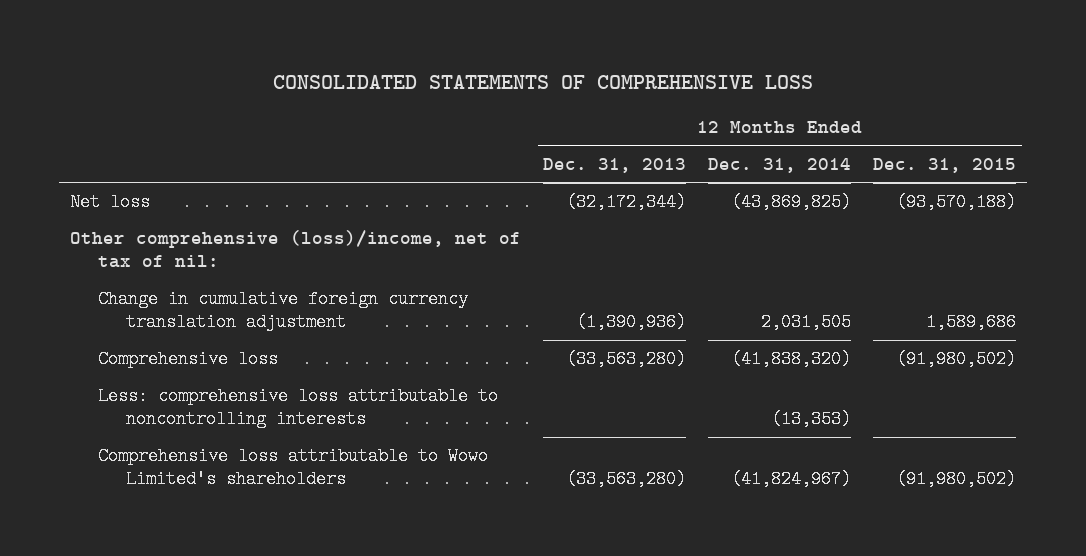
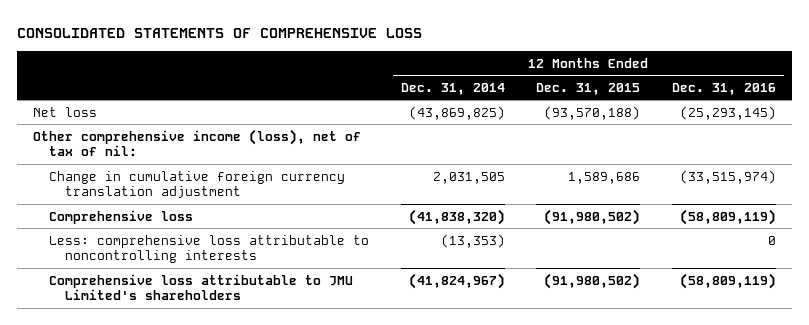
[543,157,687,173] Dec. 31, 2013 -> none
none -> [671,82,776,95] Dec. 31, 2016
[70,230,522,269] Other comprehensive (loss)/income, net of tax of nil: -> [33,128,362,157] Other comprehensive income (loss), net of tax of nil:
[98,447,489,489] Comprehensive loss attributable to Wowo Limited's shareholders -> [49,273,354,301] Comprehensive loss attributable to JMU Limited's shareholders

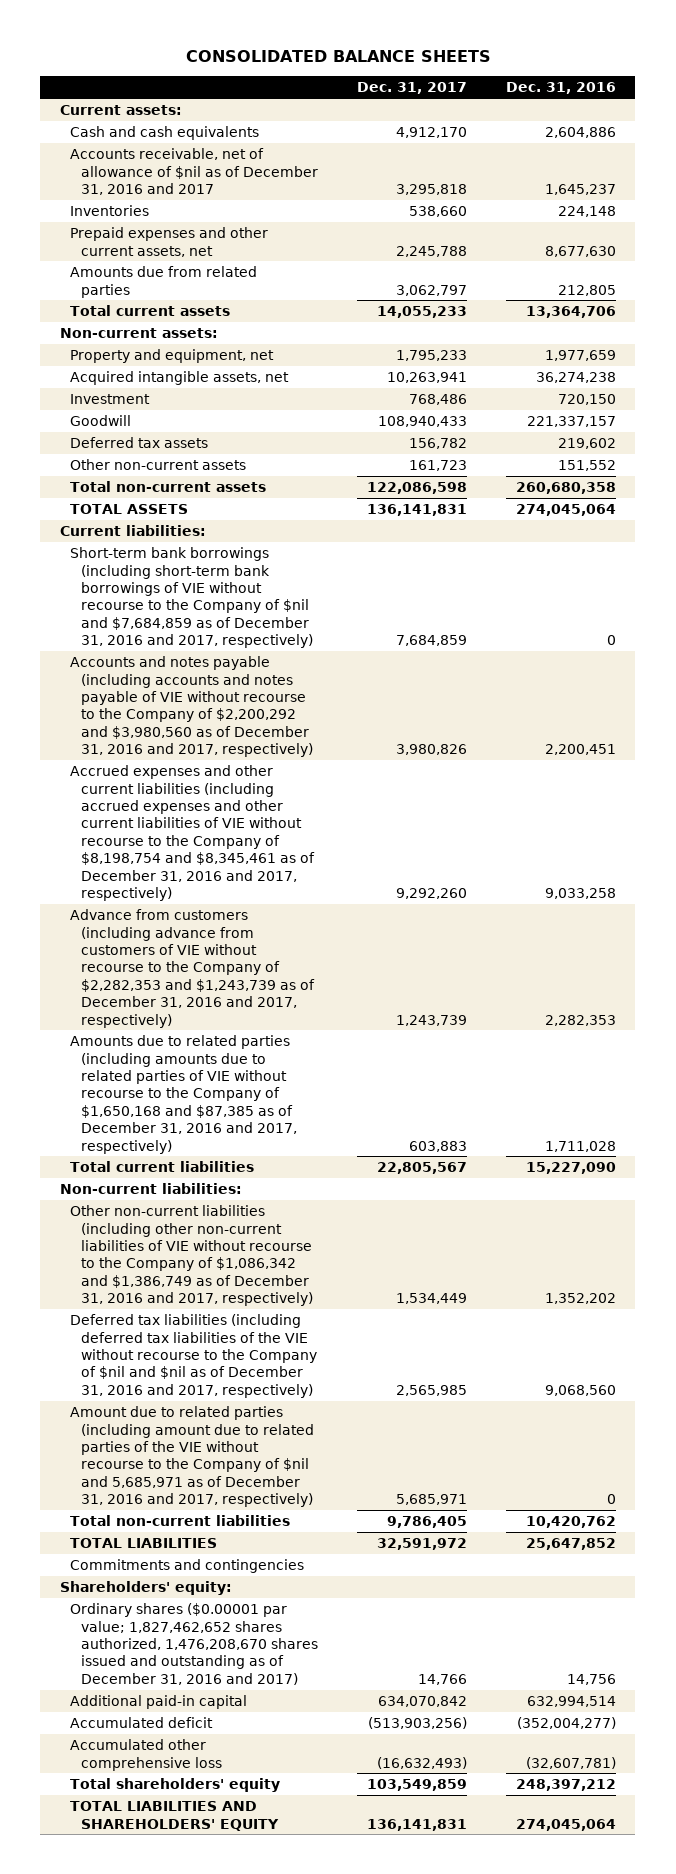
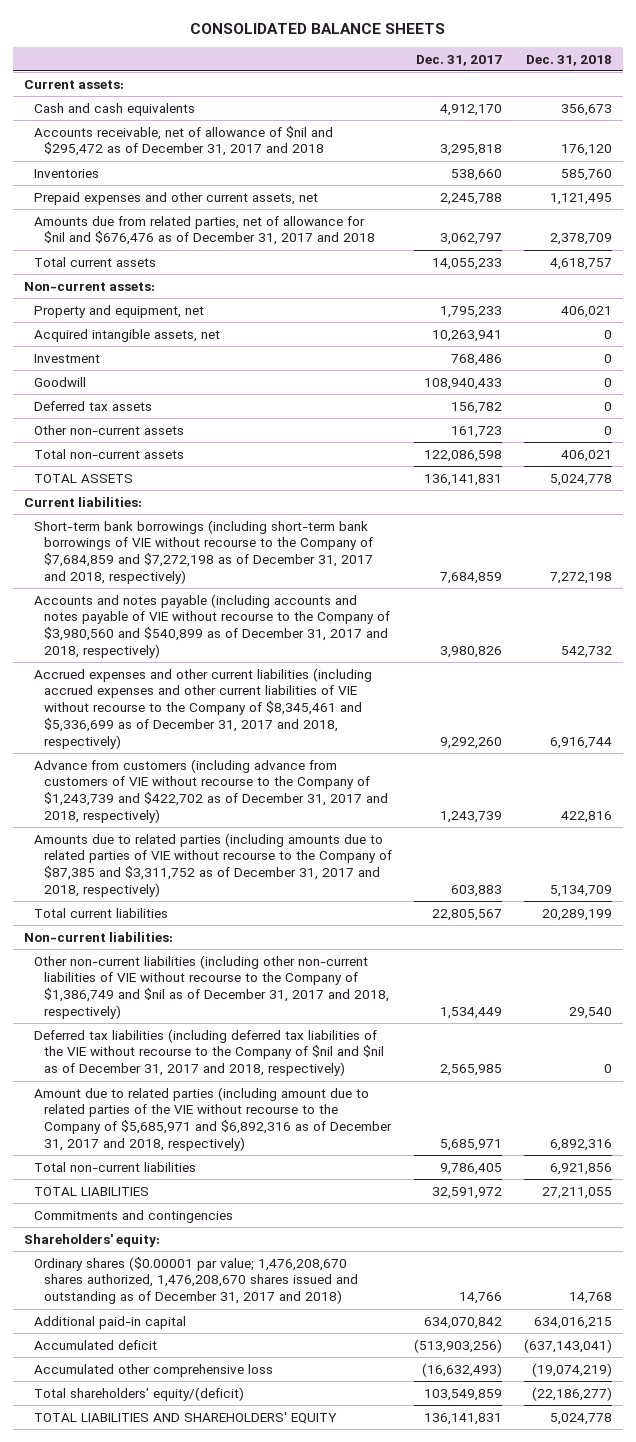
[505,82,616,95] Dec. 31, 2016 -> none
none -> [525,54,612,66] Dec. 31, 2018
[70,148,318,195] Accounts receivable, net of allowance of $nil as of December 31, 2016 and 2017 -> [33,125,333,157] Accounts receivable, net of allowance of $nil and $295,472 as of December 31, 2017 and 2018
[70,266,258,298] Amounts due from related parties -> [33,215,375,246] Amounts due from related parties, net of allowance for $nil and $676,476 as of December 31, 2017 and 2018
[70,547,313,649] Short-term bank borrowings (including short-term bank borrowings of VIE without recourse to the Company of $nil and $7,684,859 as of December 31, 2016 and 2017, respectively) -> [33,519,373,585] Short-term bank borrowings (including short-term bank borrowings of VIE without recourse to the Company of $7,684,859 and $7,272,198 as of December 31, 2017 and 2018, respectively)
[70,656,313,758] Accounts and notes payable (including accounts and notes payable of VIE without recourse to the Company of $2,200,292 and $3,980,560 as of December 31, 2016 and 2017, respectively) -> [33,593,390,659] Accounts and notes payable (including accounts and notes payable of VIE without recourse to the Company of $3,980,560 and $540,899 as of December 31, 2017 and 2018, respectively)
[70,765,315,901] Accrued expenses and other current liabilities (including accrued expenses and other current liabilities of VIE without recourse to the Company of $8,198,754 and $8,345,461 as of December 31, 2016 and 2017, respectively) -> [33,667,372,749] Accrued expenses and other current liabilities (including accrued expenses and other current liabilities of VIE without recourse to the Company of $8,345,461 and $5,336,699 as of December 31, 2017 and 2018, respectively)
[70,909,315,1028] Advance from customers (including advance from customers of VIE without recourse to the Company of $2,282,353 and $1,243,739 as of December 31, 2016 and 2017, respectively) -> [33,758,388,824] Advance from customers (including advance from customers of VIE without recourse to the Company of $1,243,739 and $422,702 as of December 31, 2017 and 2018, respectively)
[70,1035,297,1154] Amounts due to related parties (including amounts due to related parties of VIE without recourse to the Company of $1,650,168 and $87,385 as of December 31, 2016 and 2017, respectively) -> [33,832,392,898] Amounts due to related parties (including amounts due to related parties of VIE without recourse to the Company of $87,385 and $3,311,752 as of December 31, 2017 and 2018, respectively)
[70,1205,313,1307] Other non-current liabilities (including other non-current liabilities of VIE without recourse to the Company of $1,086,342 and $1,386,749 as of December 31, 2016 and 2017, respectively) -> [33,954,389,1020] Other non-current liabilities (including other non-current liabilities of VIE without recourse to the Company of $1,386,749 and $nil as of December 31, 2017 and 2018, respectively)
[70,1314,317,1398] Deferred tax liabilities (including deferred tax liabilities of the VIE without recourse to the Company of $nil and $nil as of December 31, 2016 and 2017, respectively) -> [33,1028,384,1077] Deferred tax liabilities (including deferred tax liabilities of the VIE without recourse to the Company of $nil and $nil as of December 31, 2017 and 2018, respectively)
[70,1406,314,1508] Amount due to related parties (including amount due to related parties of the VIE without recourse to the Company of $nil and 5,685,971 as of December 31, 2016 and 2017, respectively) -> [33,1086,392,1152] Amount due to related parties (including amount due to related parties of the VIE without recourse to the Company of $5,685,971 and $6,892,316 as of December 31, 2017 and 2018, respectively)
[70,1603,318,1685] Ordinary shares ($0.00001 par value; 1,827,462,652 shares authorized, 1,476,208,670 shares issued and outstanding as of December 31, 2016 and 2017) -> [33,1256,358,1305] Ordinary shares ($0.00001 par value; 1,476,208,670 shares authorized, 1,476,208,670 shares issued and outstanding as of December 31, 2017 and 2018)
[70,1778,281,1793] Total shareholders' equity -> [33,1386,244,1401] Total shareholders' equity/(deficit)

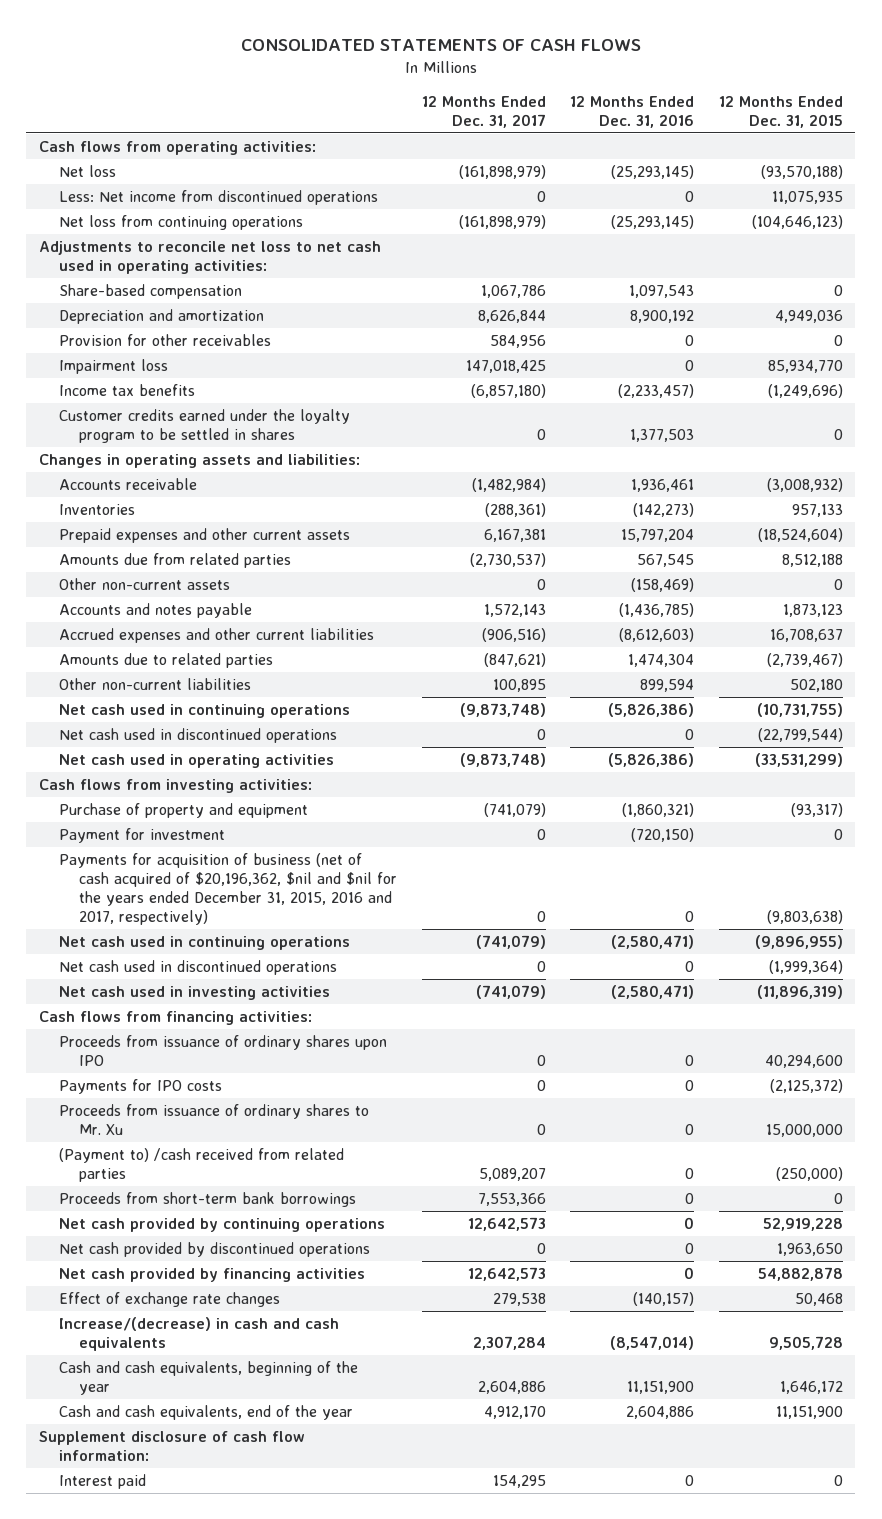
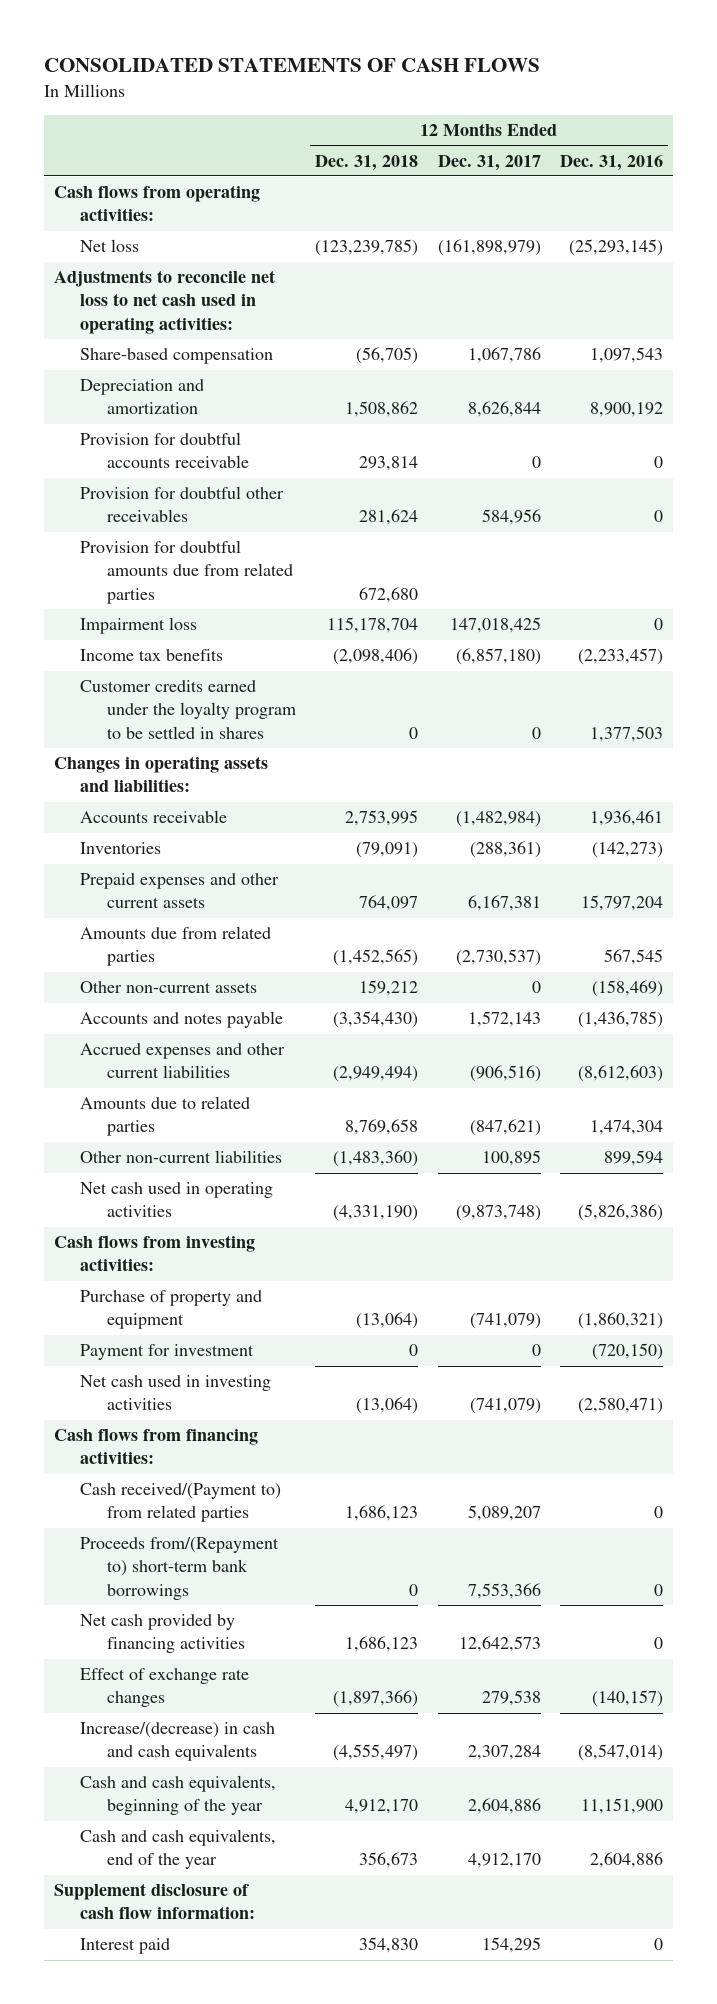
[718,95,843,128] 12 Months Ended Dec. 31, 2015 -> none
none -> [315,154,419,171] Dec. 31, 2018
[58,189,378,205] Less: Net income from discontinued operations -> none
[58,214,303,230] Net loss from continuing operations -> none
none -> [80,432,249,469] Provision for doubtful accounts receivable
[58,333,271,346] Provision for other receivables -> [80,486,285,523] Provision for doubtful other receivables
none -> [80,540,293,604] Provision for doubtful amounts due from related parties
[58,703,350,718] Net cash used in continuing operations -> none
[58,727,337,743] Net cash used in discontinued operations -> none
[58,852,398,925] Payments for acquisition of business (net of cash acquired of $20,196,362, $nil and $nil for the years ended December 31, 2015, 2016 and 2017, respectively) -> none
[58,935,350,950] Net cash used in continuing operations -> none
[58,959,337,975] Net cash used in discontinued operations -> none
[58,1034,387,1066] Proceeds from issuance of ordinary shares upon IPO -> none
[58,1078,222,1094] Payments for IPO costs -> none
[58,1103,369,1135] Proceeds from issuance of ordinary shares to Mr. Xu -> none
[58,1217,385,1232] Net cash provided by continuing operations -> none
[58,1241,370,1257] Net cash provided by discontinued operations -> none
[58,1147,344,1182] (Payment to) /cash received from related parties -> [80,1483,282,1523] Cash received/(Payment to) from related parties
[58,1191,356,1207] Proceeds from short-term bank borrowings -> [80,1537,280,1600] Proceeds from/(Repayment to) short-term bank borrowings

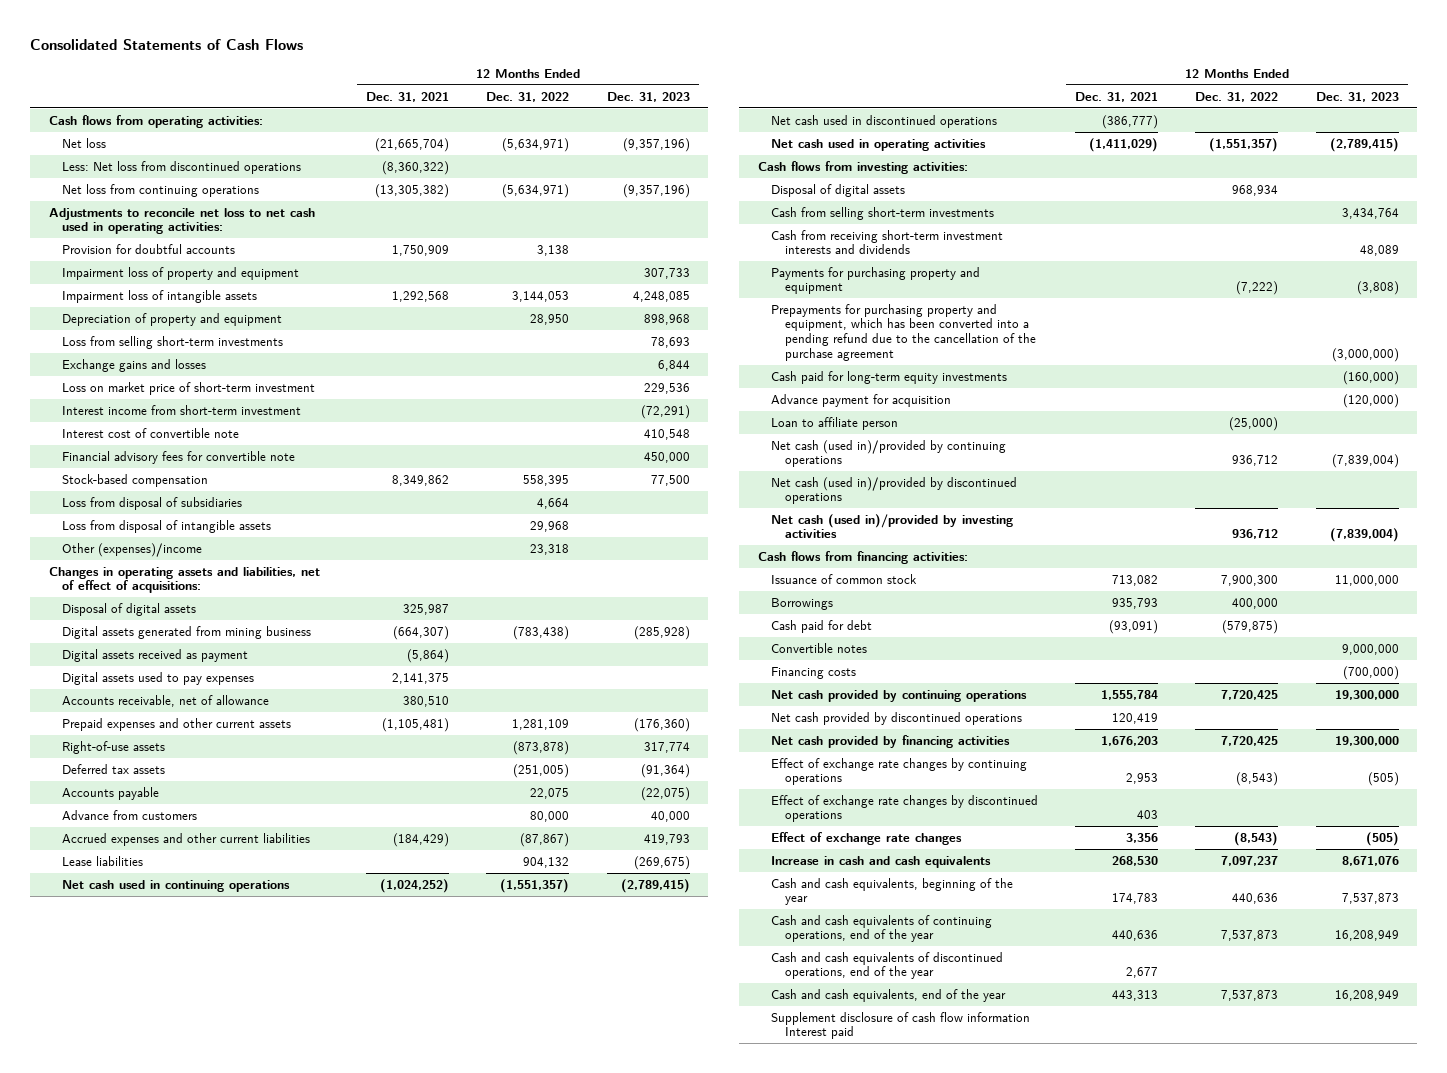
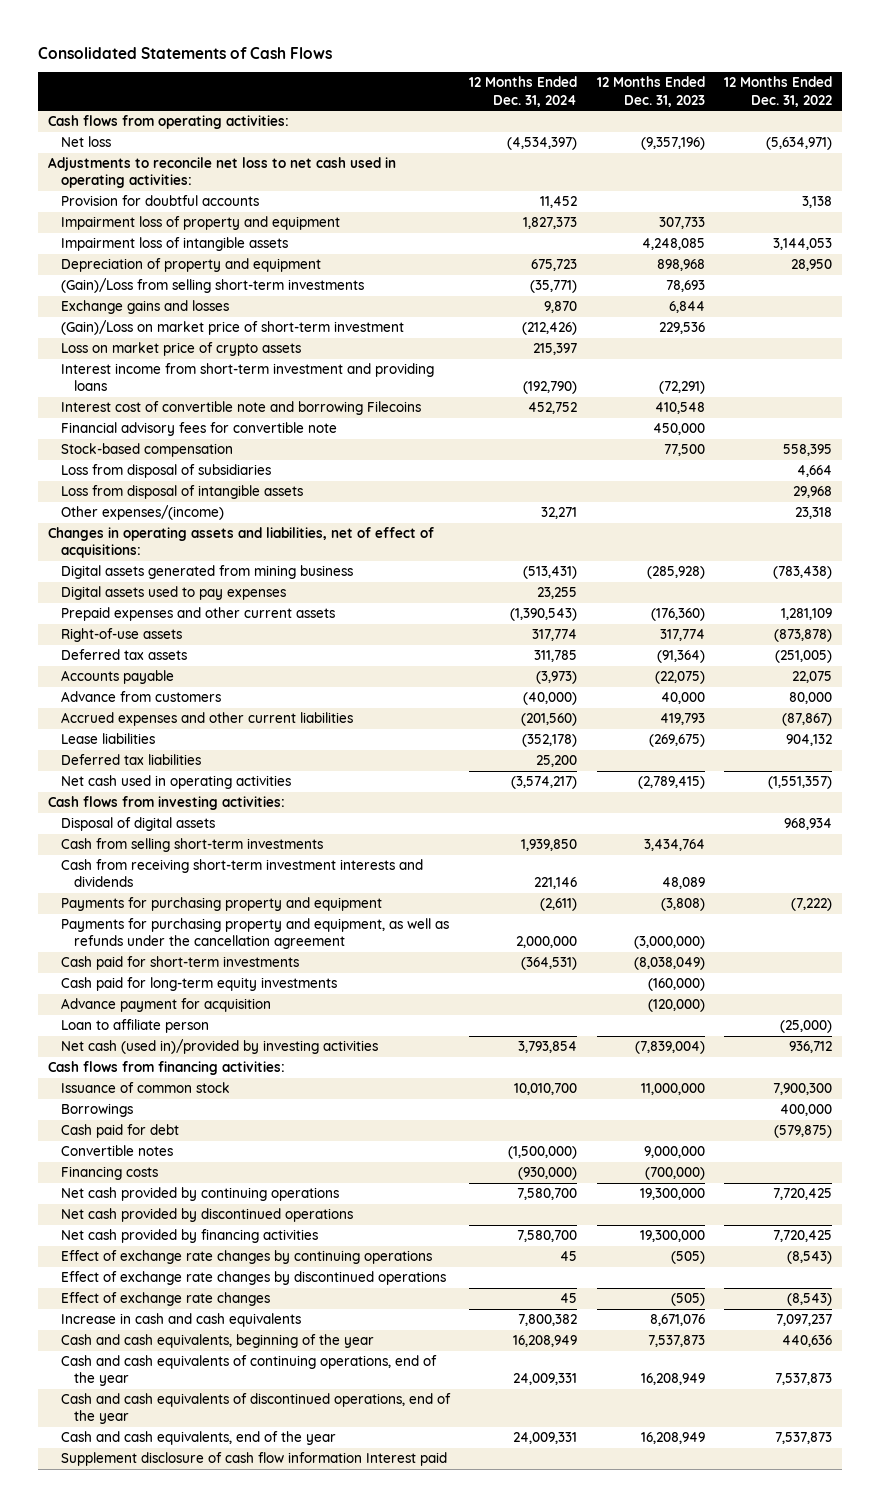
[366,91,450,102] Dec. 31, 2021 -> none
none -> [469,76,578,107] 12 Months Ended Dec. 31, 2024
[62,160,302,174] Less: Net loss from discontinued operations -> none
[62,183,260,197] Net loss from continuing operations -> none
[62,335,284,349] Loss from selling short-term investments -> [60,278,364,294] (Gain)/Loss from selling short-term investments
[62,381,316,395] Loss on market price of short-term investment -> [60,320,404,336] (Gain)/Loss on market price of short-term investment
none -> [60,342,301,357] Loss on market price of crypto assets
[62,404,302,415] Interest income from short-term investment -> [60,363,434,392] Interest income from short-term investment and providing loans
[62,427,240,438] Interest cost of convertible note -> [60,401,421,416] Interest cost of convertible note and borrowing Filecoins
[62,542,203,557] Other (expenses)/income -> [60,505,224,521] Other expenses/(income)
[62,602,197,616] Disposal of digital assets -> none
[62,648,249,662] Digital assets received as payment -> none
[62,694,270,707] Accounts receivable, net of allowance -> none
[62,879,291,892] Net cash used in continuing operations -> none
[771,114,998,128] Net cash used in discontinued operations -> none
none -> [60,754,201,766] Deferred tax liabilities
[771,303,1036,361] Prepayments for purchasing property and equipment, which has been converted into a pending refund due to the cancellation of the purchase agreement -> none
none -> [60,918,449,950] Payments for purchasing property and equipment, as well as refunds under the cancellation agreement
none -> [60,956,299,971] Cash paid for short-term investments
[771,439,1007,468] Net cash (used in)/provided by continuing operations -> none
[771,476,1018,505] Net cash (used in)/provided by discontinued operations -> none

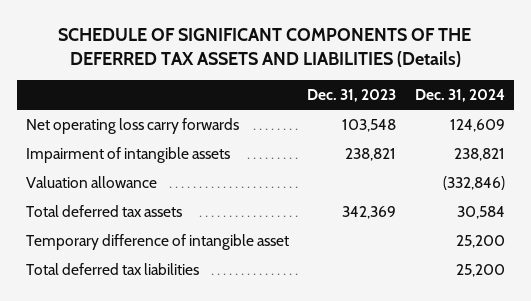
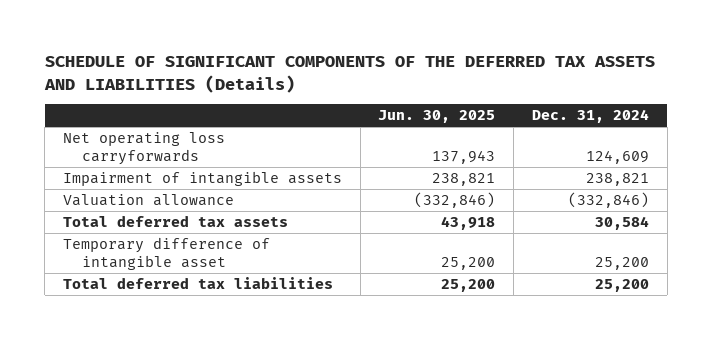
[307,89,397,103] Dec. 31, 2023 -> none
none -> [378,110,496,124] Jun. 30, 2025
[25,117,239,134] Net operating loss carry forwards -> [62,132,225,165] Net operating loss carryforwards

